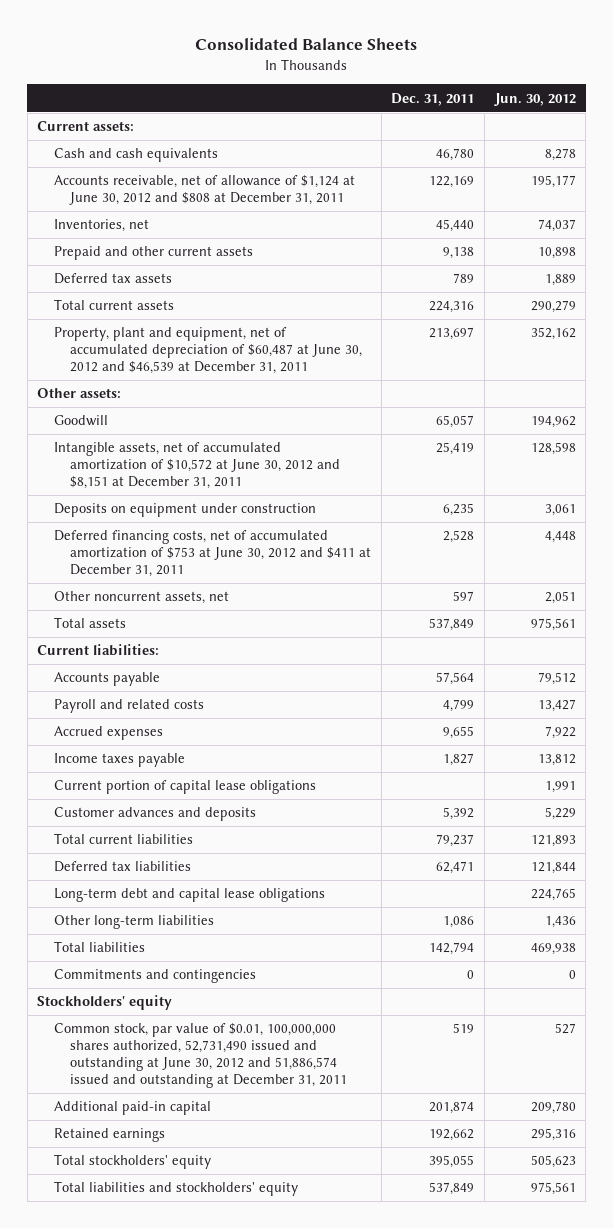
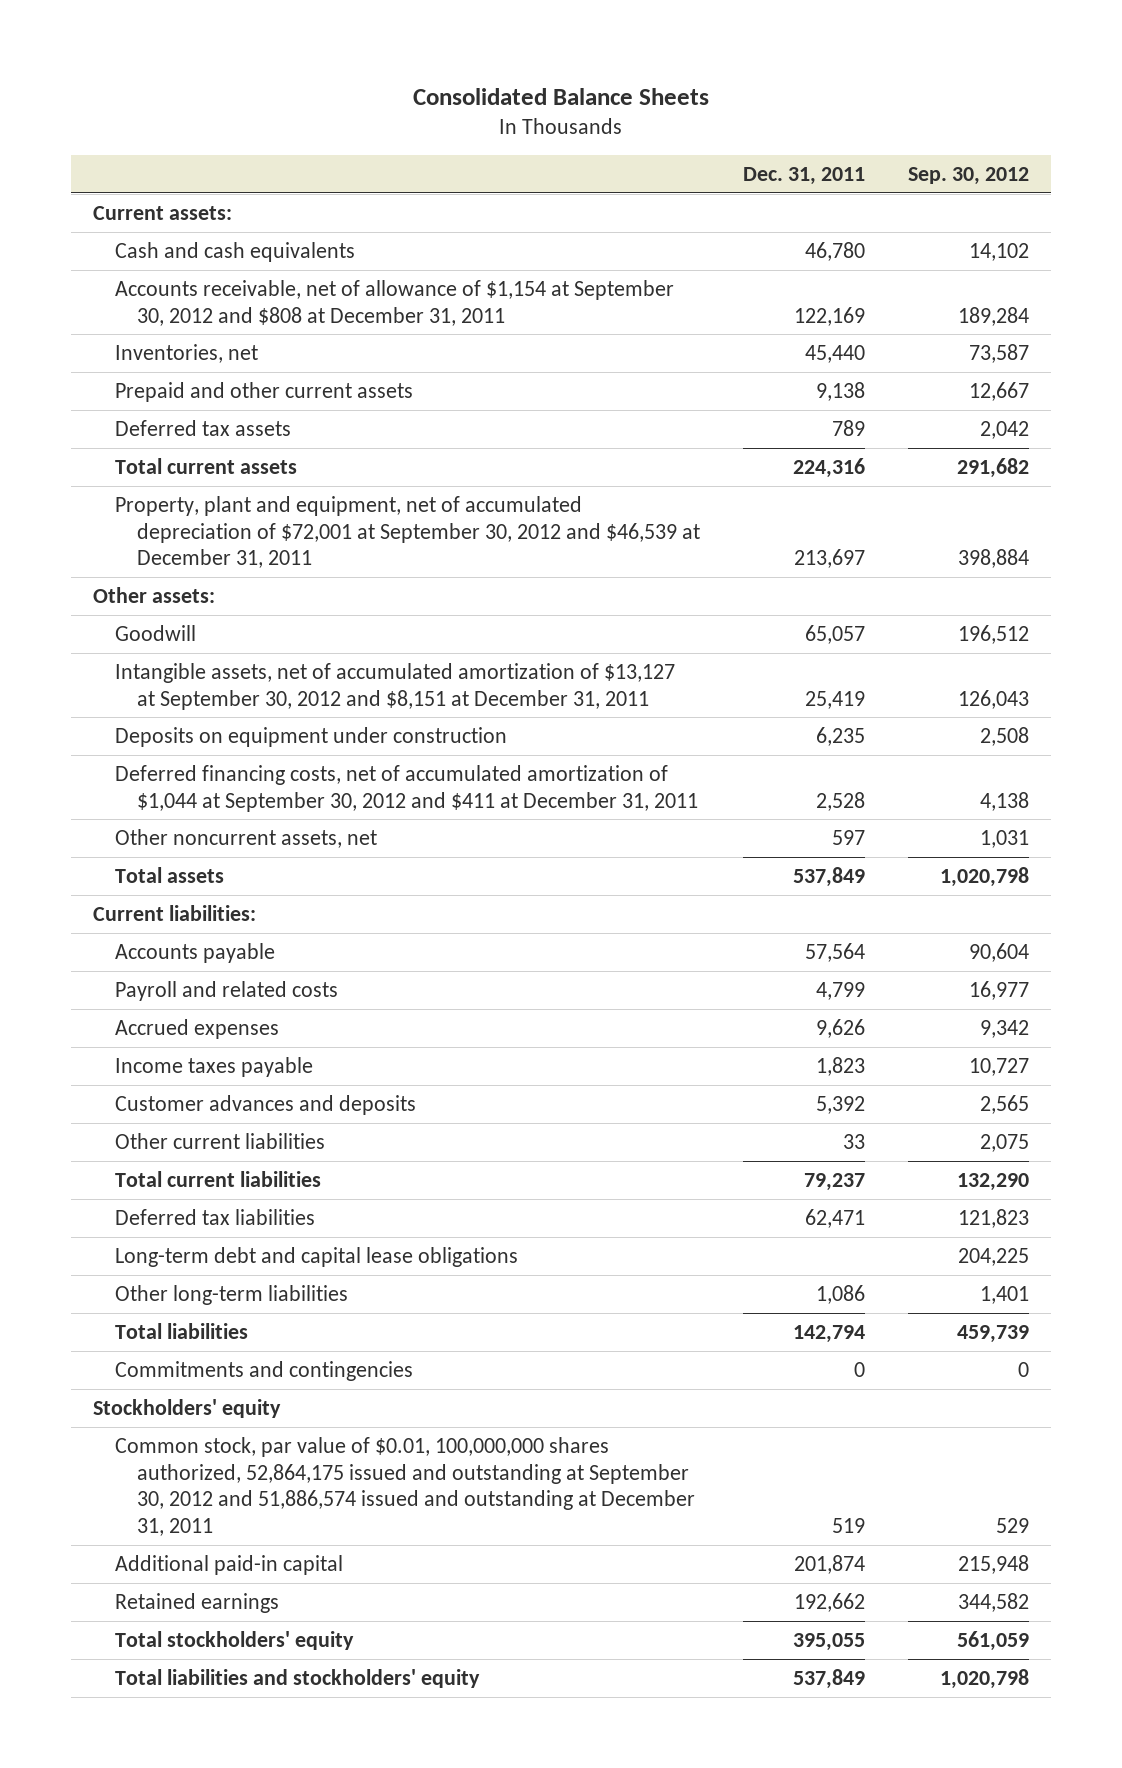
[493,92,576,106] Jun. 30, 2012 -> none
none -> [908,167,1030,186] Sep. 30, 2012
[53,175,355,206] Accounts receivable, net of allowance of $1,124 at June 30, 2012 and $808 at December 31, 2011 -> [114,279,674,326] Accounts receivable, net of allowance of $1,154 at September 30, 2012 and $808 at December 31, 2011
[53,327,363,375] Property, plant and equipment, net of accumulated depreciation of $60,487 at June 30, 2012 and $46,539 at December 31, 2011 -> [114,495,700,569] Property, plant and equipment, net of accumulated depreciation of $72,001 at September 30, 2012 and $46,539 at December 31, 2011
[53,442,341,490] Intangible assets, net of accumulated amortization of $10,572 at June 30, 2012 and $8,151 at December 31, 2011 -> [114,662,675,710] Intangible assets, net of accumulated amortization of $13,127 at September 30, 2012 and $8,151 at December 31, 2011
[53,530,372,578] Deferred financing costs, net of accumulated amortization of $753 at June 30, 2012 and $411 at December 31, 2011 -> [114,764,698,812] Deferred financing costs, net of accumulated amortization of $1,044 at September 30, 2012 and $411 at December 31, 2011
[53,780,316,795] Current portion of capital lease obligations -> none
[443,726,475,740] 9,655 -> [816,1018,866,1038] 9,626
[443,753,475,767] 1,827 -> [816,1056,866,1076] 1,823
none -> [114,1132,325,1149] Other current liabilities
[53,1023,348,1089] Common stock, par value of $0.01, 100,000,000 shares authorized, 52,731,490 issued and outstanding at June 30, 2012 and 51,886,574 issued and outstanding at December 31, 2011 -> [114,1436,695,1536] Common stock, par value of $0.01, 100,000,000 shares authorized, 52,864,175 issued and outstanding at September 30, 2012 and 51,886,574 issued and outstanding at December 31, 2011

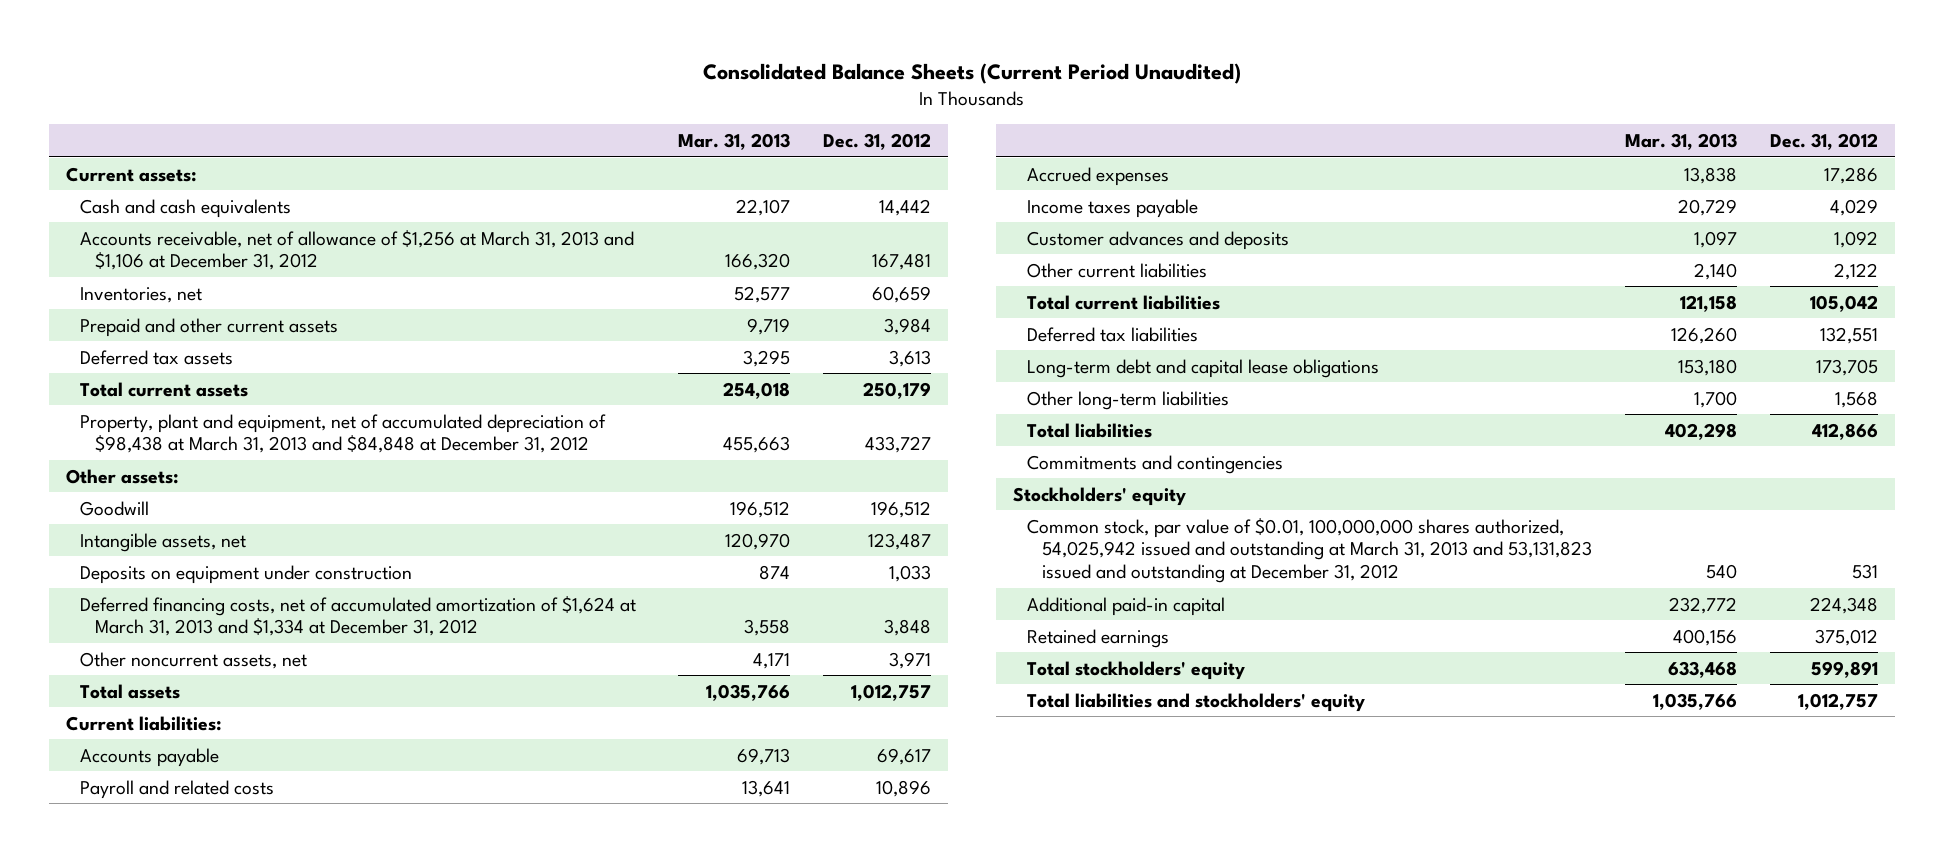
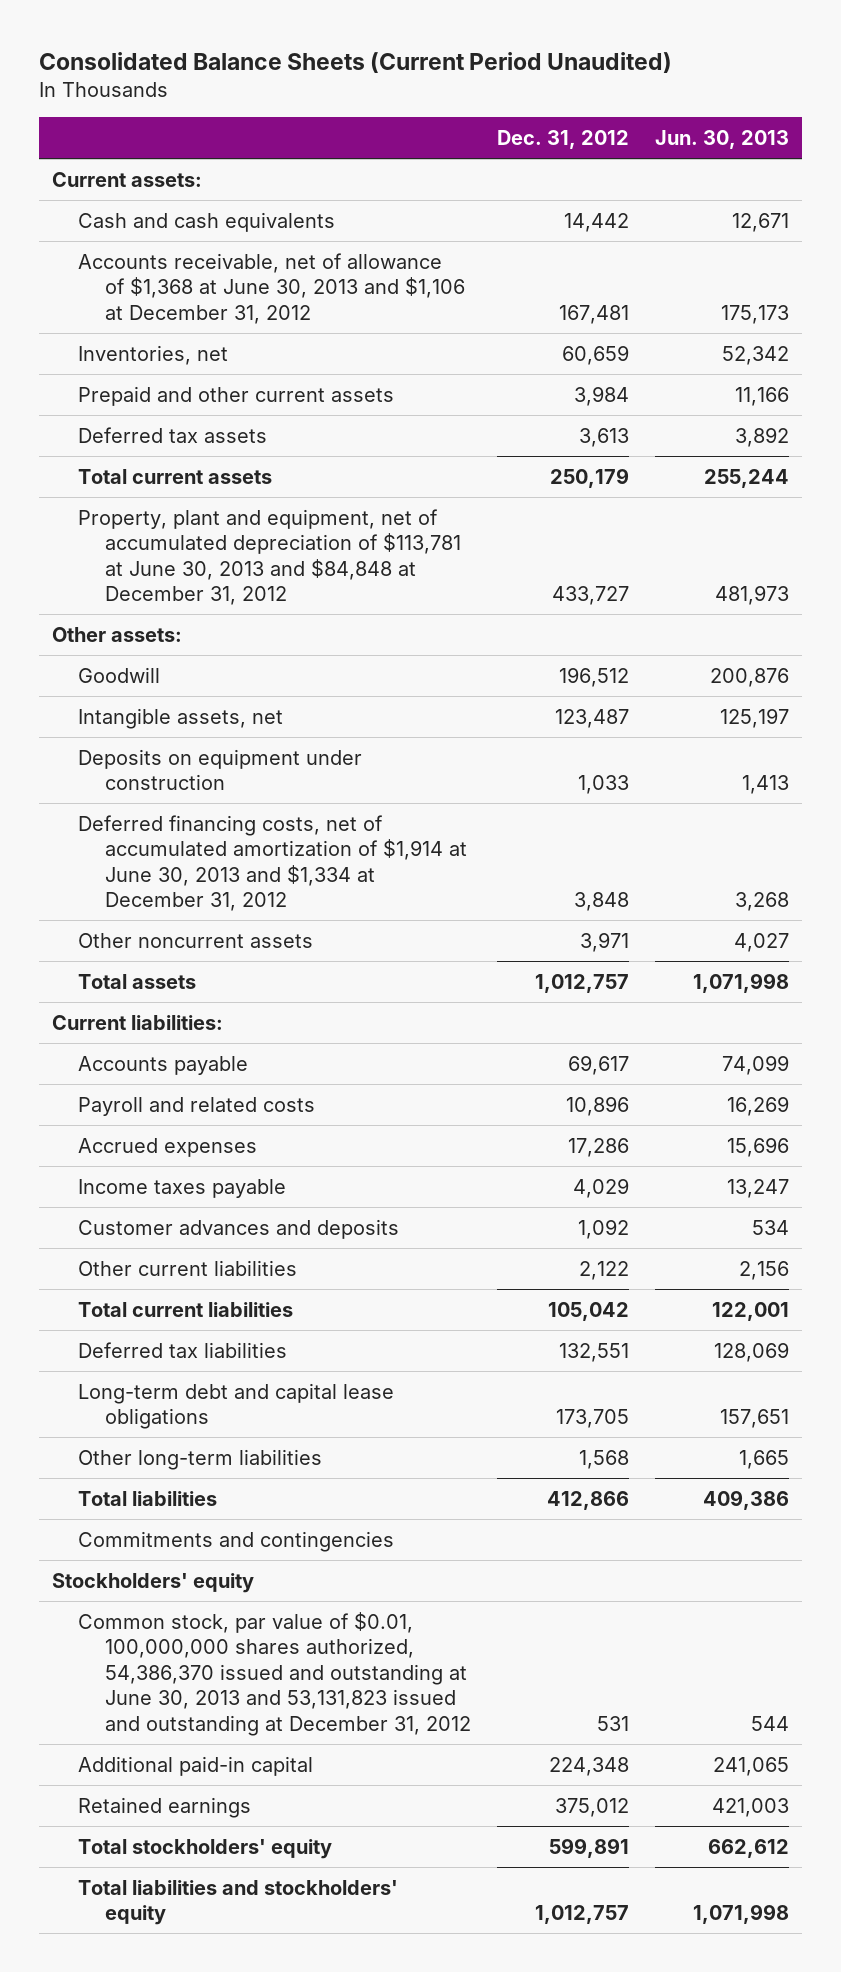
[678,132,791,150] Mar. 31, 2013 -> none
none -> [655,130,790,150] Jun. 30, 2013
[80,229,635,271] Accounts receivable, net of allowance of $1,256 at March 31, 2013 and $1,106 at December 31, 2012 -> [78,252,465,324] Accounts receivable, net of allowance of $1,368 at June 30, 2013 and $1,106 at December 31, 2012
[80,413,607,454] Property, plant and equipment, net of accumulated depreciation of $98,438 at March 31, 2013 and $84,848 at December 31, 2012 -> [78,508,461,606] Property, plant and equipment, net of accumulated depreciation of $113,781 at June 30, 2013 and $84,848 at December 31, 2012
[80,595,637,637] Deferred financing costs, net of accumulated amortization of $1,624 at March 31, 2013 and $1,334 at December 31, 2012 -> [78,814,467,912] Deferred financing costs, net of accumulated amortization of $1,914 at June 30, 2013 and $1,334 at December 31, 2012
[80,651,308,669] Other noncurrent assets, net -> [78,932,314,948] Other noncurrent assets
[1027,517,1593,584] Common stock, par value of $0.01, 100,000,000 shares authorized, 54,025,942 issued and outstanding at March 31, 2013 and 53,131,823 issued and outstanding at December 31, 2012 -> [78,1611,471,1736] Common stock, par value of $0.01, 100,000,000 shares authorized, 54,386,370 issued and outstanding at June 30, 2013 and 53,131,823 issued and outstanding at December 31, 2012

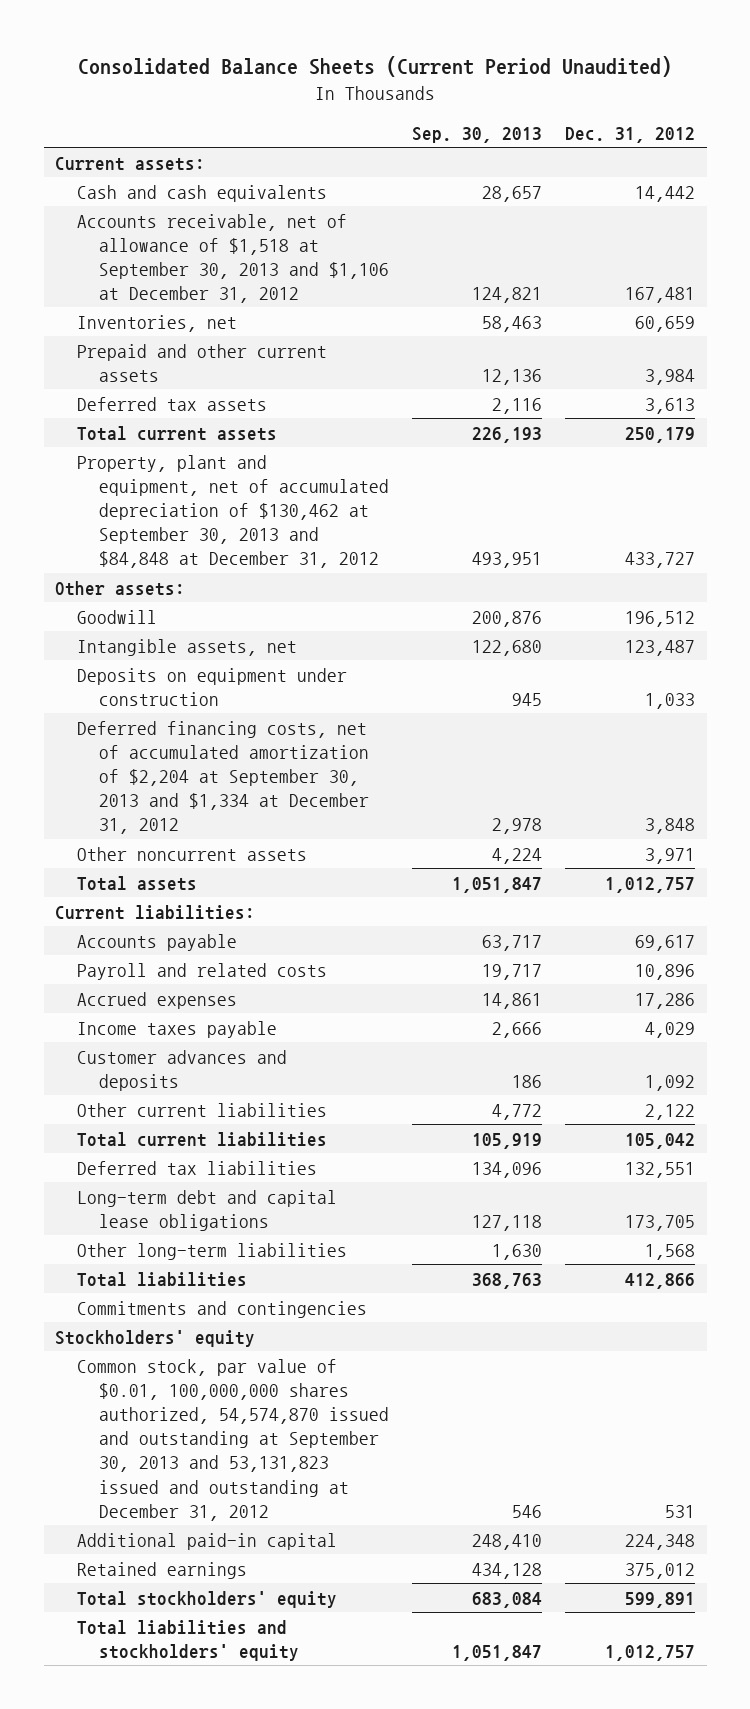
[655,130,790,150] Jun. 30, 2013 -> none
none -> [411,127,542,144] Sep. 30, 2013
[78,252,465,324] Accounts receivable, net of allowance of $1,368 at June 30, 2013 and $1,106 at December 31, 2012 -> [76,213,389,304] Accounts receivable, net of allowance of $1,518 at September 30, 2013 and $1,106 at December 31, 2012
[78,508,461,606] Property, plant and equipment, net of accumulated depreciation of $113,781 at June 30, 2013 and $84,848 at December 31, 2012 -> [76,454,389,569] Property, plant and equipment, net of accumulated depreciation of $130,462 at September 30, 2013 and $84,848 at December 31, 2012
[78,814,467,912] Deferred financing costs, net of accumulated amortization of $1,914 at June 30, 2013 and $1,334 at December 31, 2012 -> [76,720,369,835] Deferred financing costs, net of accumulated amortization of $2,204 at September 30, 2013 and $1,334 at December 31, 2012
[78,1611,471,1736] Common stock, par value of $0.01, 100,000,000 shares authorized, 54,386,370 issued and outstanding at June 30, 2013 and 53,131,823 issued and outstanding at December 31, 2012 -> [76,1358,389,1521] Common stock, par value of $0.01, 100,000,000 shares authorized, 54,574,870 issued and outstanding at September 30, 2013 and 53,131,823 issued and outstanding at December 31, 2012

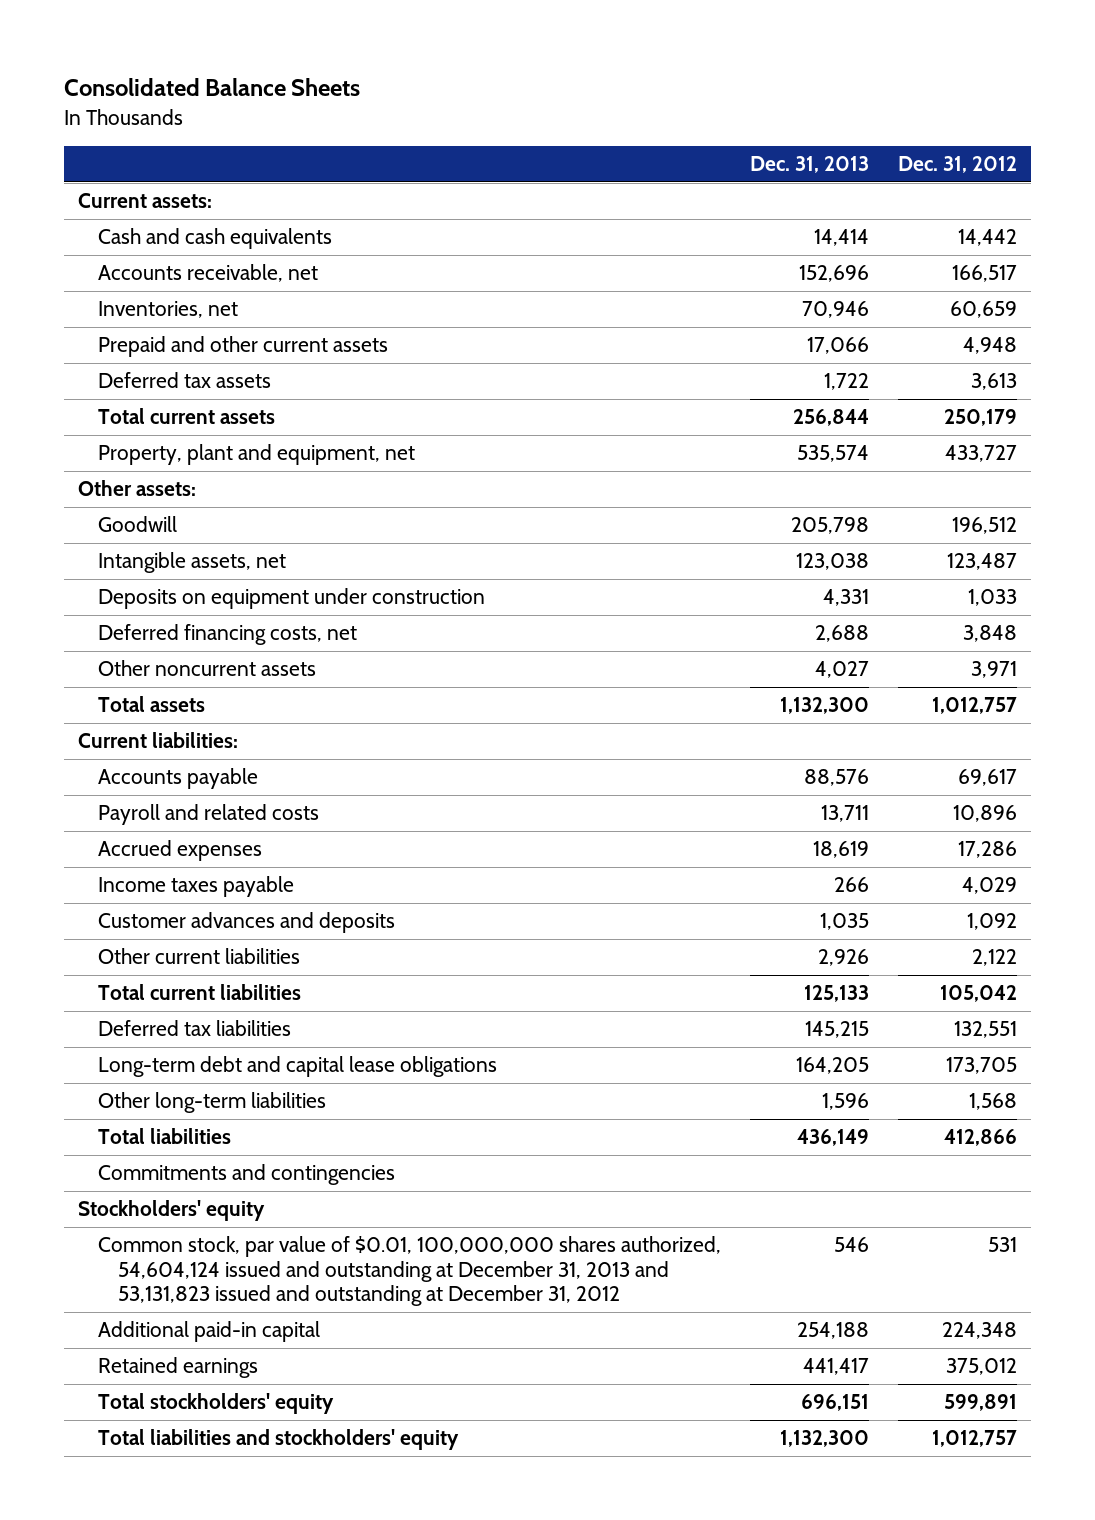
[78,56,673,78] Consolidated Balance Sheets (Current Period Unaudited) -> [63,78,360,97] Consolidated Balance Sheets
[411,127,542,144] Sep. 30, 2013 -> none
none -> [750,156,870,174] Dec. 31, 2013
[76,213,389,304] Accounts receivable, net of allowance of $1,518 at September 30, 2013 and $1,106 at December 31, 2012 -> none
none -> [98,264,319,283] Accounts receivable, net
[645,368,696,385] 3,984 -> [962,337,1017,355] 4,948
[76,454,389,569] Property, plant and equipment, net of accumulated depreciation of $130,462 at September 30, 2013 and $84,848 at December 31, 2012 -> [98,444,416,466] Property, plant and equipment, net
[76,720,369,835] Deferred financing costs, net of accumulated amortization of $2,204 at September 30, 2013 and $1,334 at December 31, 2012 -> [98,624,358,646] Deferred financing costs, net
[76,1358,389,1521] Common stock, par value of $0.01, 100,000,000 shares authorized, 54,574,870 issued and outstanding at September 30, 2013 and 53,131,823 issued and outstanding at December 31, 2012 -> [98,1236,722,1307] Common stock, par value of $0.01, 100,000,000 shares authorized, 54,604,124 issued and outstanding at December 31, 2013 and 53,131,823 issued and outstanding at December 31, 2012

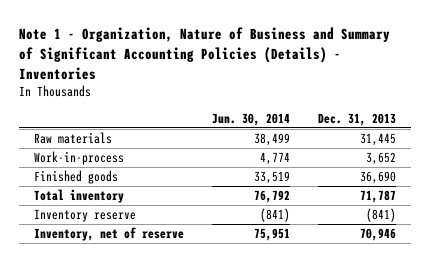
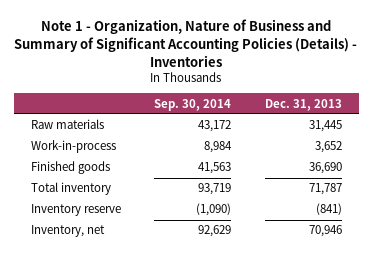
[211,112,290,126] Jun. 30, 2014 -> none
none -> [154,98,232,111] Sep. 30, 2014
[33,226,184,241] Inventory, net of reserve -> [30,225,105,238] Inventory, net

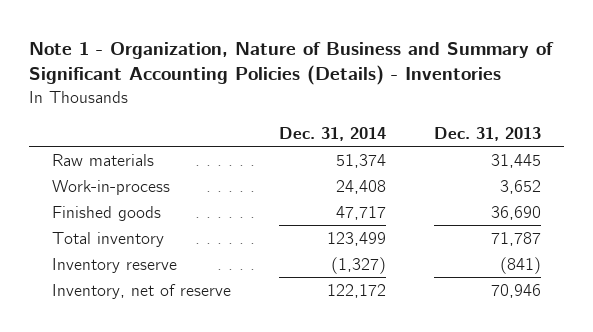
[154,98,232,111] Sep. 30, 2014 -> none
none -> [279,126,387,141] Dec. 31, 2014
[30,225,105,238] Inventory, net -> [52,283,232,299] Inventory, net of reserve

